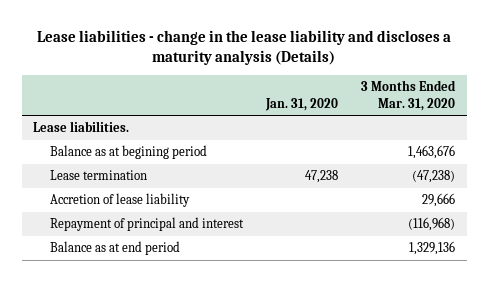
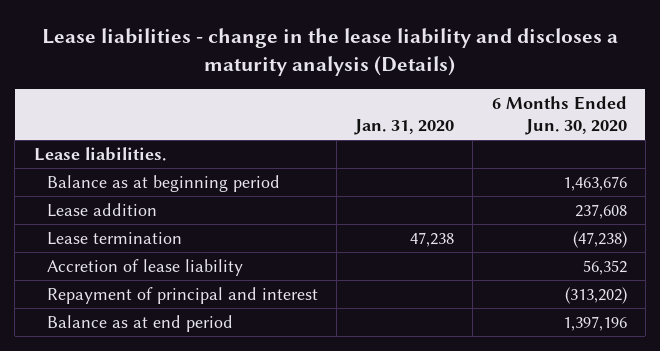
[361,80,457,111] 3 Months Ended Mar. 31, 2020 -> none
none -> [491,96,627,136] 6 Months Ended Jun. 30, 2020
[49,145,207,160] Balance as at begining period -> [46,175,280,193] Balance as at beginning period
none -> [46,203,157,218] Lease addition

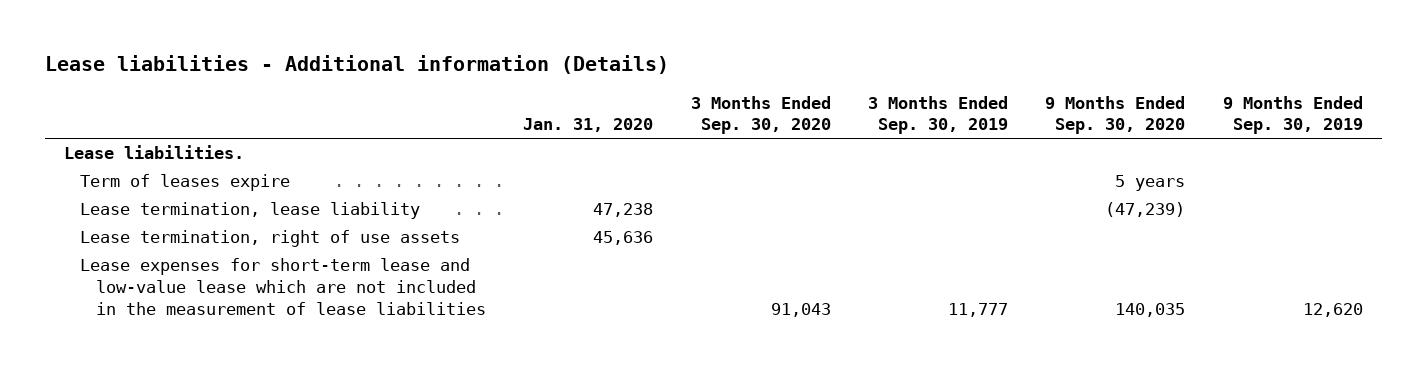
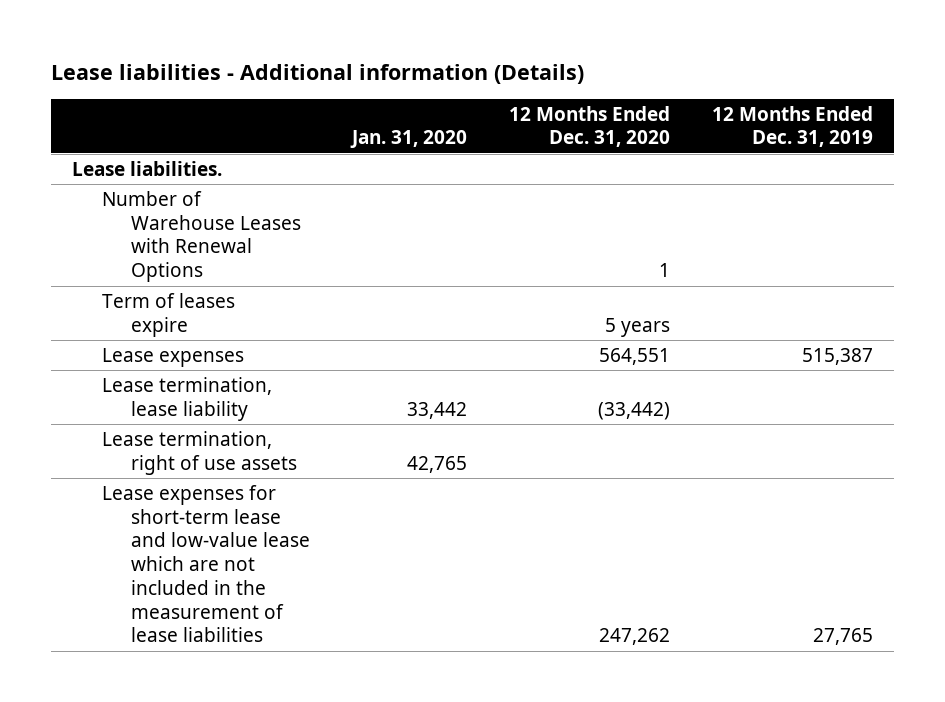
[690,95,831,135] 3 Months Ended Sep. 30, 2020 -> none
[868,95,1009,135] 3 Months Ended Sep. 30, 2019 -> none
[1045,95,1186,135] 9 Months Ended Sep. 30, 2020 -> none
[1222,95,1363,135] 9 Months Ended Sep. 30, 2019 -> none
none -> [509,105,671,148] 12 Months Ended Dec. 31, 2020
none -> [712,105,874,148] 12 Months Ended Dec. 31, 2019
none -> [101,190,302,283] Number of Warehouse Leases with Renewal Options
none -> [101,347,244,367] Lease expenses
[593,203,654,218] 47,238 -> [407,401,468,419] 33,442
[593,231,654,246] 45,636 -> [407,455,468,473] 42,765

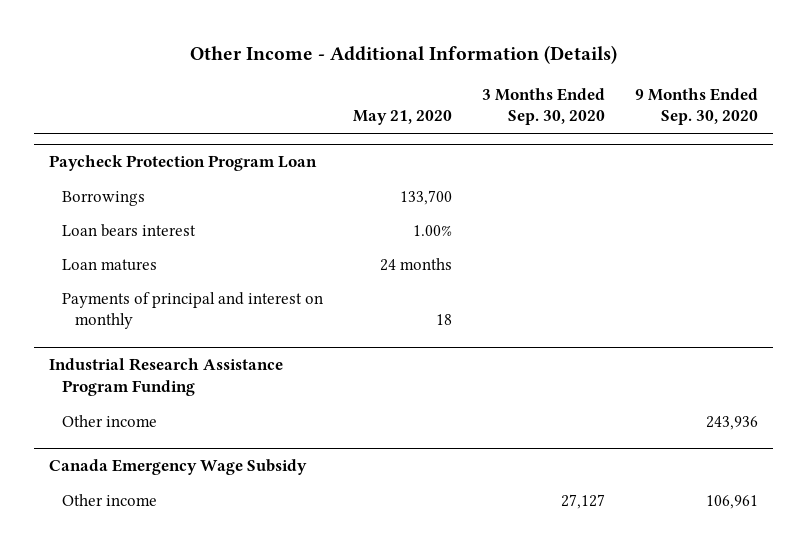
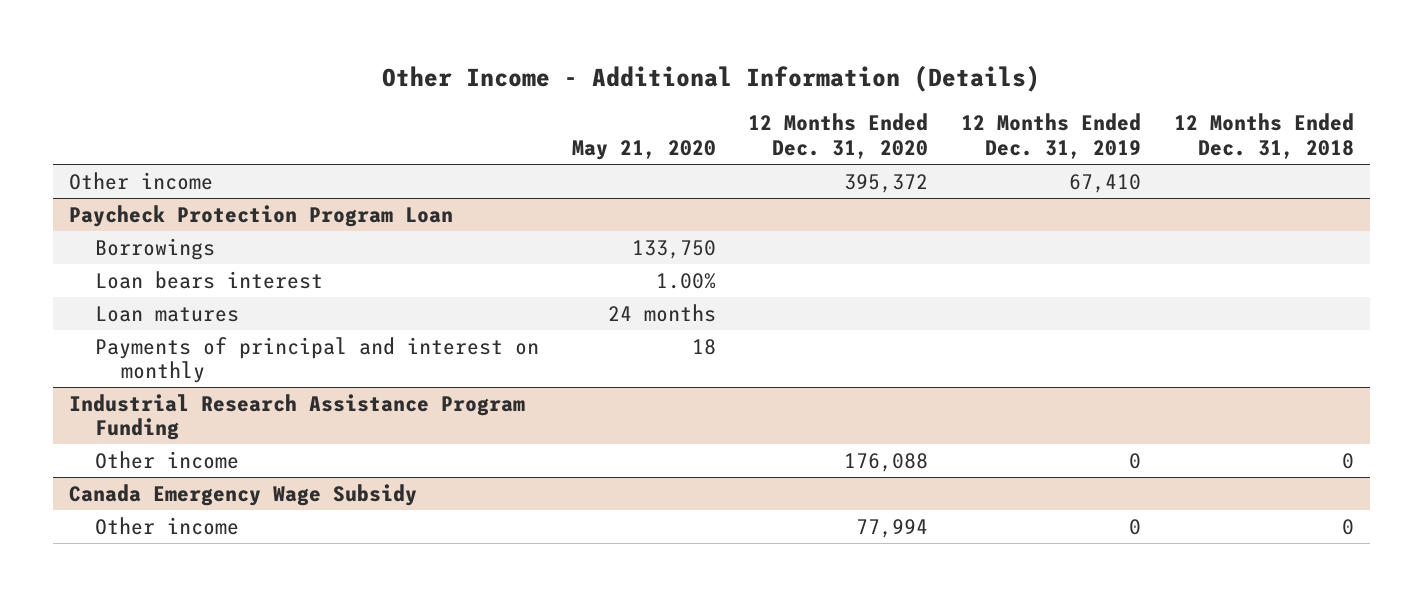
[482,87,606,126] 3 Months Ended Sep. 30, 2020 -> none
[635,87,759,126] 9 Months Ended Sep. 30, 2020 -> none
none -> [748,113,929,160] 12 Months Ended Dec. 31, 2020
none -> [961,113,1142,160] 12 Months Ended Dec. 31, 2019
none -> [1173,113,1354,160] 12 Months Ended Dec. 31, 2018
none -> [69,171,214,190] Other income
[400,189,453,205] 133,700 -> [631,239,716,259] 133,750

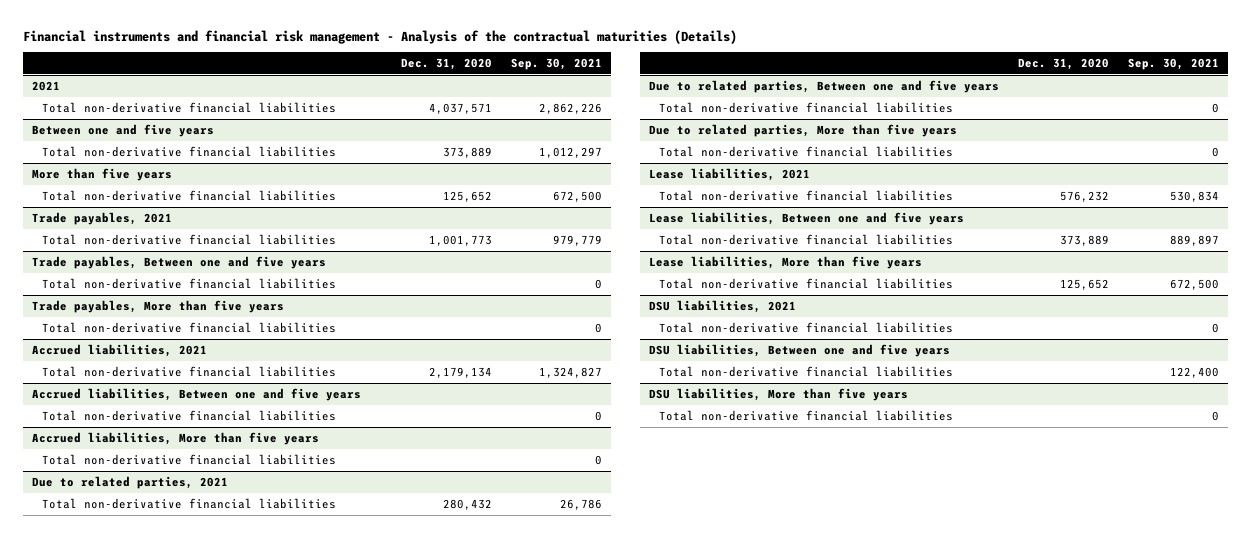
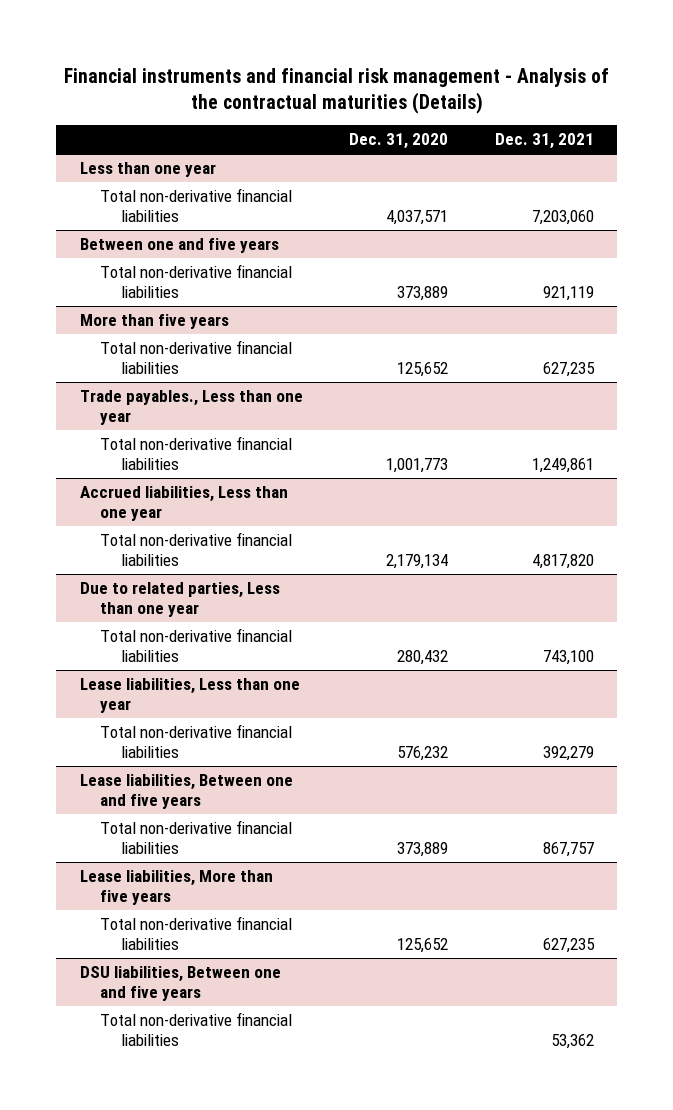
[510,57,602,70] Sep. 30, 2021 -> none
none -> [494,133,594,150] Dec. 31, 2021
[32,80,61,91] 2021 -> [79,161,216,177] Less than one year
[32,211,173,225] Trade payables, 2021 -> [79,389,303,425] Trade payables., Less than one year
[32,255,327,269] Trade payables, Between one and five years -> none
[41,277,336,289] Total non-derivative financial liabilities -> none
[32,299,285,313] Trade payables, More than five years -> none
[41,321,336,333] Total non-derivative financial liabilities -> none
[32,343,208,357] Accrued liabilities, 2021 -> [79,485,288,521] Accrued liabilities, Less than one year
[32,387,362,401] Accrued liabilities, Between one and five years -> none
[41,409,336,421] Total non-derivative financial liabilities -> none
[32,431,320,445] Accrued liabilities, More than five years -> none
[41,453,336,465] Total non-derivative financial liabilities -> none
[32,475,229,489] Due to related parties, 2021 -> [79,581,280,617] Due to related parties, Less than one year
[649,79,1000,93] Due to related parties, Between one and five years -> none
[658,101,953,113] Total non-derivative financial liabilities -> none
[649,123,958,137] Due to related parties, More than five years -> none
[658,145,953,157] Total non-derivative financial liabilities -> none
[649,167,811,181] Lease liabilities, 2021 -> [79,677,300,713] Lease liabilities, Less than one year
[649,299,797,313] DSU liabilities, 2021 -> none
[658,321,953,333] Total non-derivative financial liabilities -> none
[649,387,909,401] DSU liabilities, More than five years -> none
[658,409,953,421] Total non-derivative financial liabilities -> none

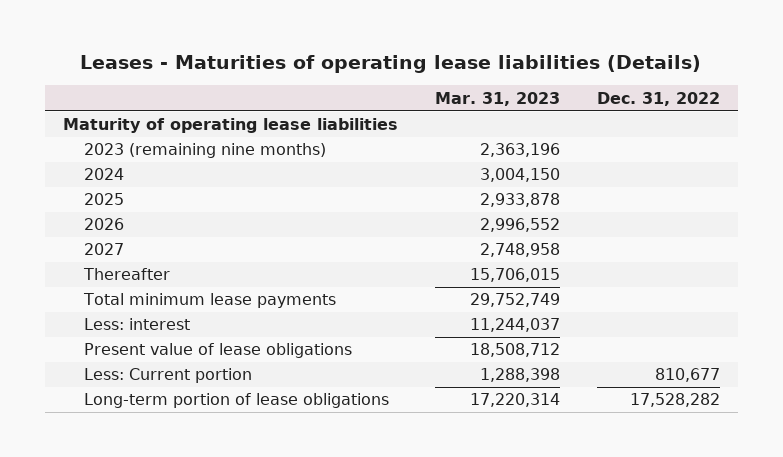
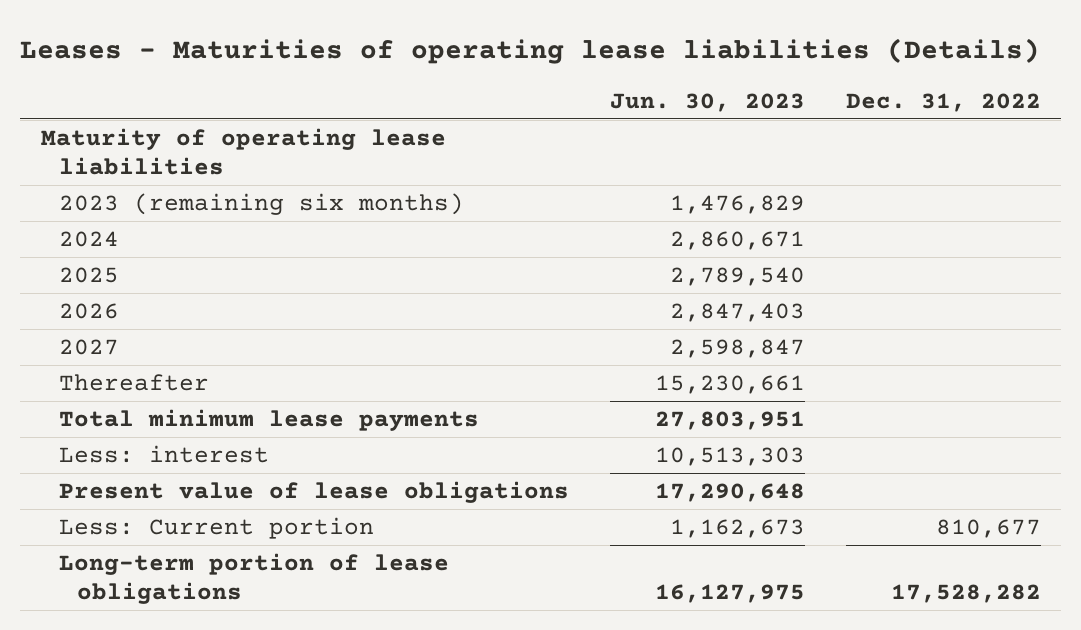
[434,91,560,106] Mar. 31, 2023 -> none
none -> [609,92,805,112] Jun. 30, 2023
[83,143,326,159] 2023 (remaining nine months) -> [59,193,465,216] 2023 (remaining six months)

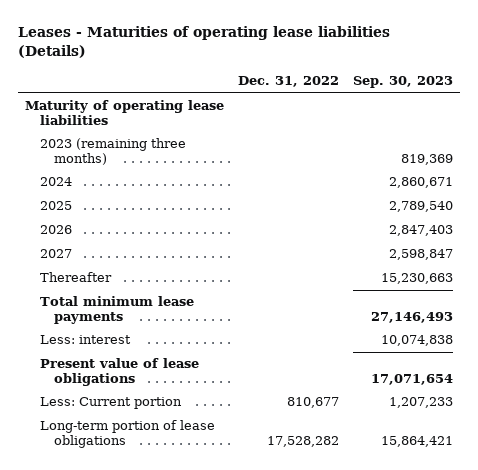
[609,92,805,112] Jun. 30, 2023 -> none
none -> [352,76,453,89] Sep. 30, 2023
[59,193,465,216] 2023 (remaining six months) -> [39,138,186,165] 2023 (remaining three months)

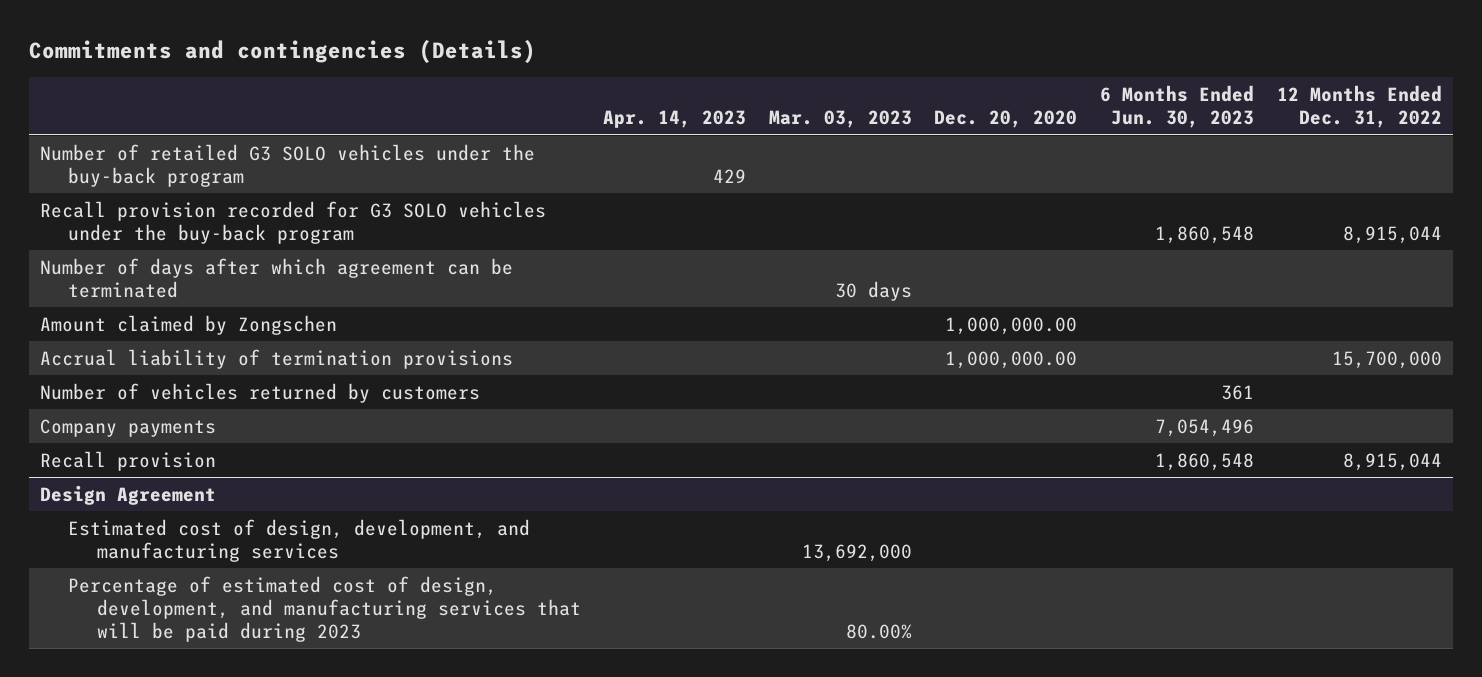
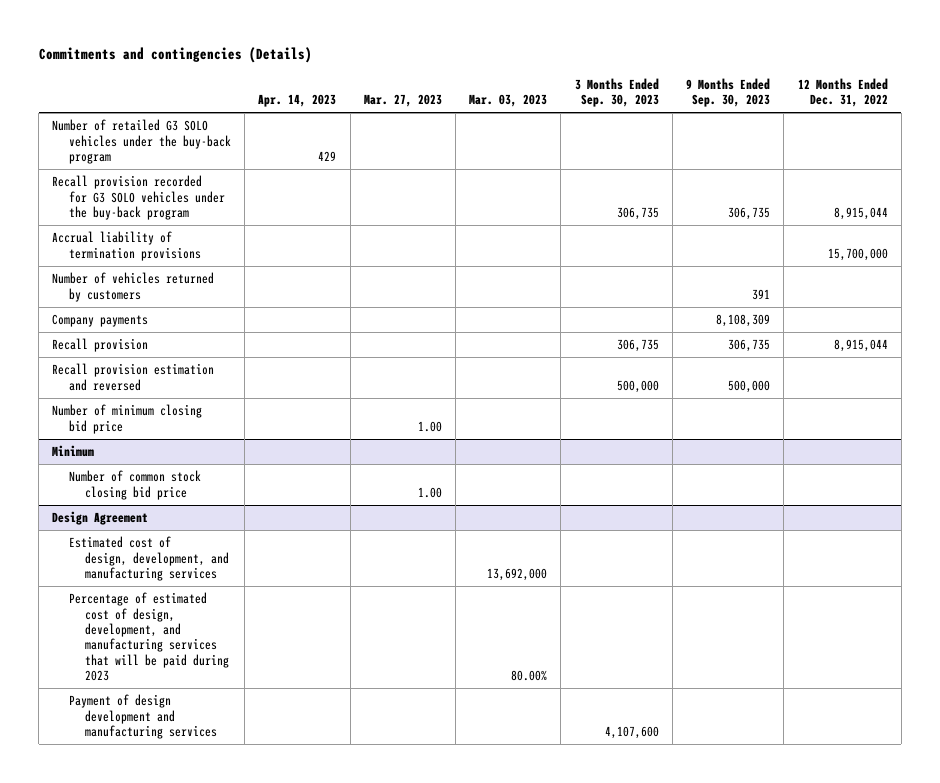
[934,109,1078,128] Dec. 20, 2020 -> none
[1100,84,1255,128] 6 Months Ended Jun. 30, 2023 -> none
none -> [363,93,442,107] Mar. 27, 2023
none -> [574,77,659,107] 3 Months Ended Sep. 30, 2023
none -> [686,77,771,107] 9 Months Ended Sep. 30, 2023
[40,257,514,298] Number of days after which agreement can be terminated -> none
[40,314,338,335] Amount claimed by Zongschen -> none
none -> [52,363,215,391] Recall provision estimation and reversed
none -> [52,404,203,434] Number of minimum closing bid price
none -> [52,445,95,458] Minimum
none -> [68,470,201,500] Number of common stock closing bid price
none -> [68,694,218,739] Payment of design development and manufacturing services

